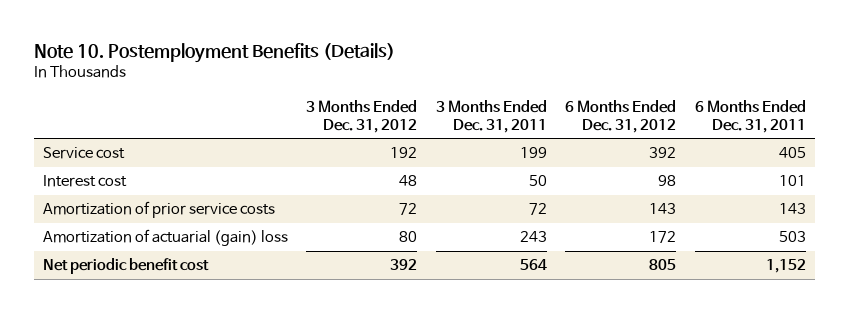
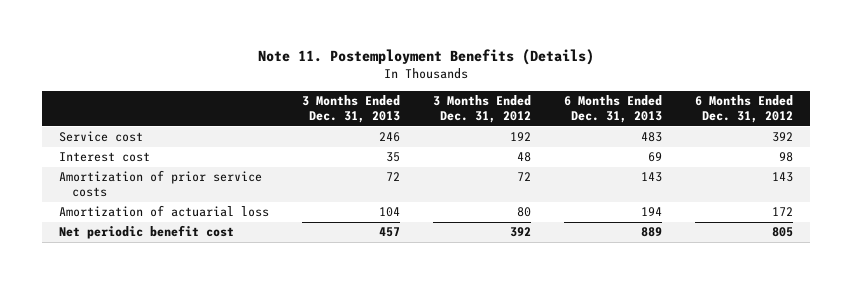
[33,43,395,64] Note 10. Postemployment Benefits (Details) -> [257,49,594,66] Note 11. Postemployment Benefits (Details)
[435,99,547,133] 3 Months Ended Dec. 31, 2011 -> none
[694,99,806,133] 6 Months Ended Dec. 31, 2011 -> none
none -> [301,94,400,123] 3 Months Ended Dec. 31, 2013
none -> [564,94,663,123] 6 Months Ended Dec. 31, 2013
[43,229,289,247] Amortization of actuarial (gain) loss -> [58,205,269,218] Amortization of actuarial loss

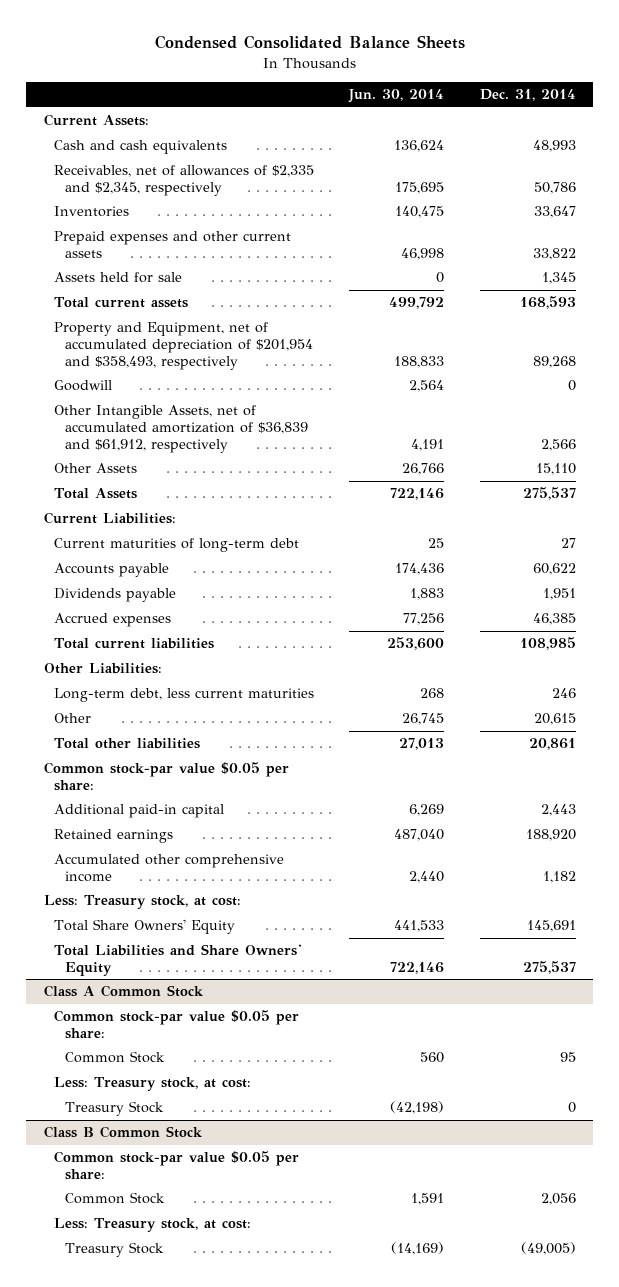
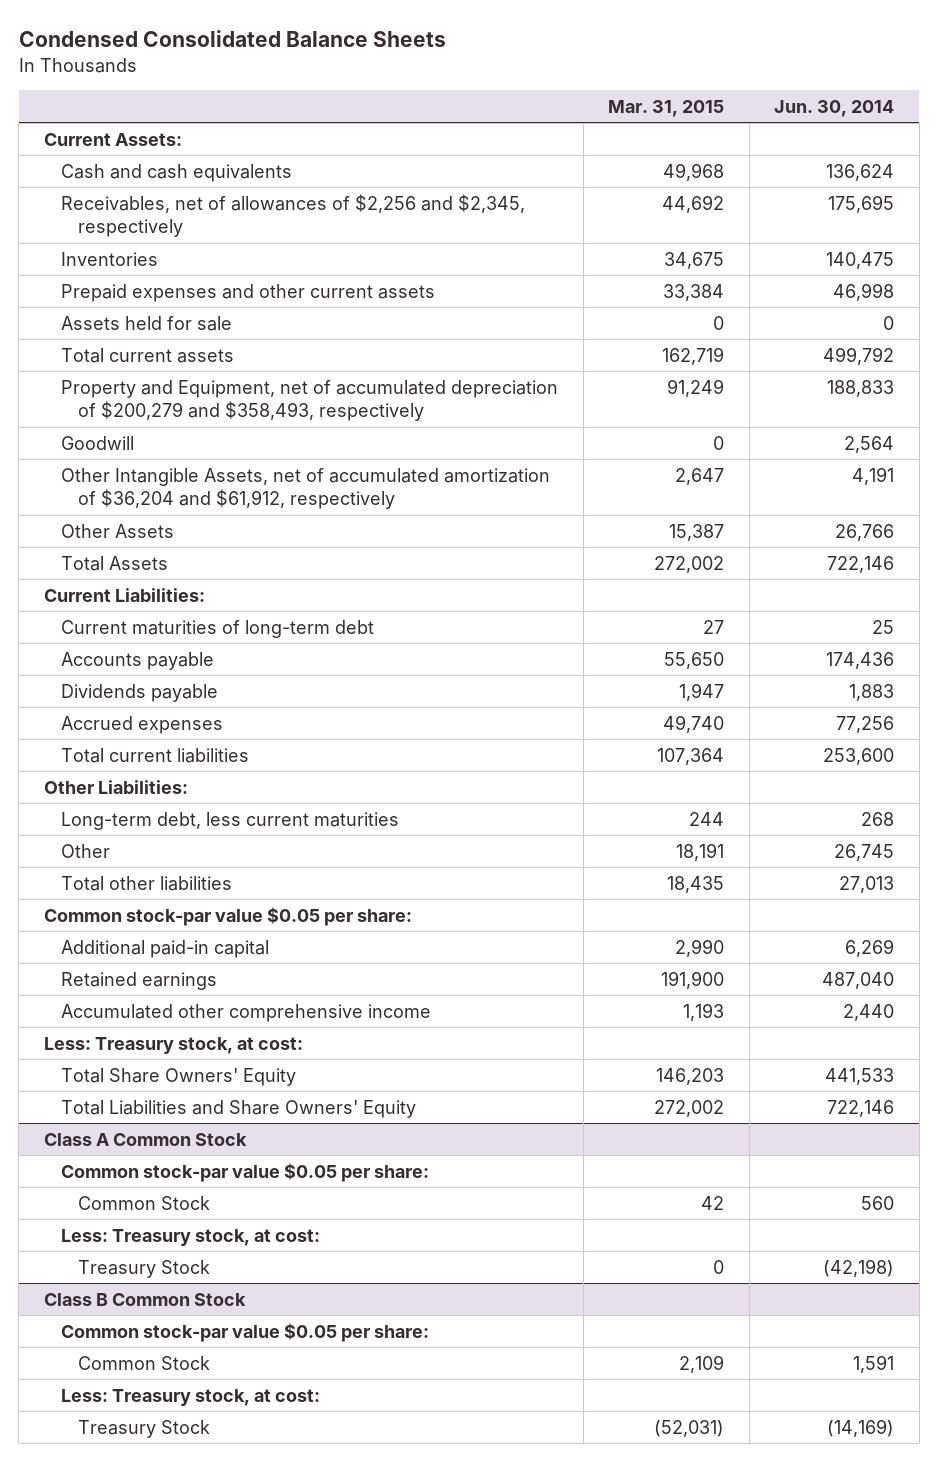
[479,89,576,102] Dec. 31, 2014 -> none
none -> [608,99,725,117] Mar. 31, 2015
[54,165,315,197] Receivables, net of allowances of $2,335 and $2,345, respectively -> [61,193,526,238] Receivables, net of allowances of $2,256 and $2,345, respectively
[54,322,313,370] Property and Equipment, net of accumulated depreciation of $201,954 and $358,493, respectively -> [61,379,559,422] Property and Equipment, net of accumulated depreciation of $200,279 and $358,493, respectively
[54,405,308,453] Other Intangible Assets, net of accumulated amortization of $36,839 and $61,912, respectively -> [61,467,551,510] Other Intangible Assets, net of accumulated amortization of $36,204 and $61,912, respectively

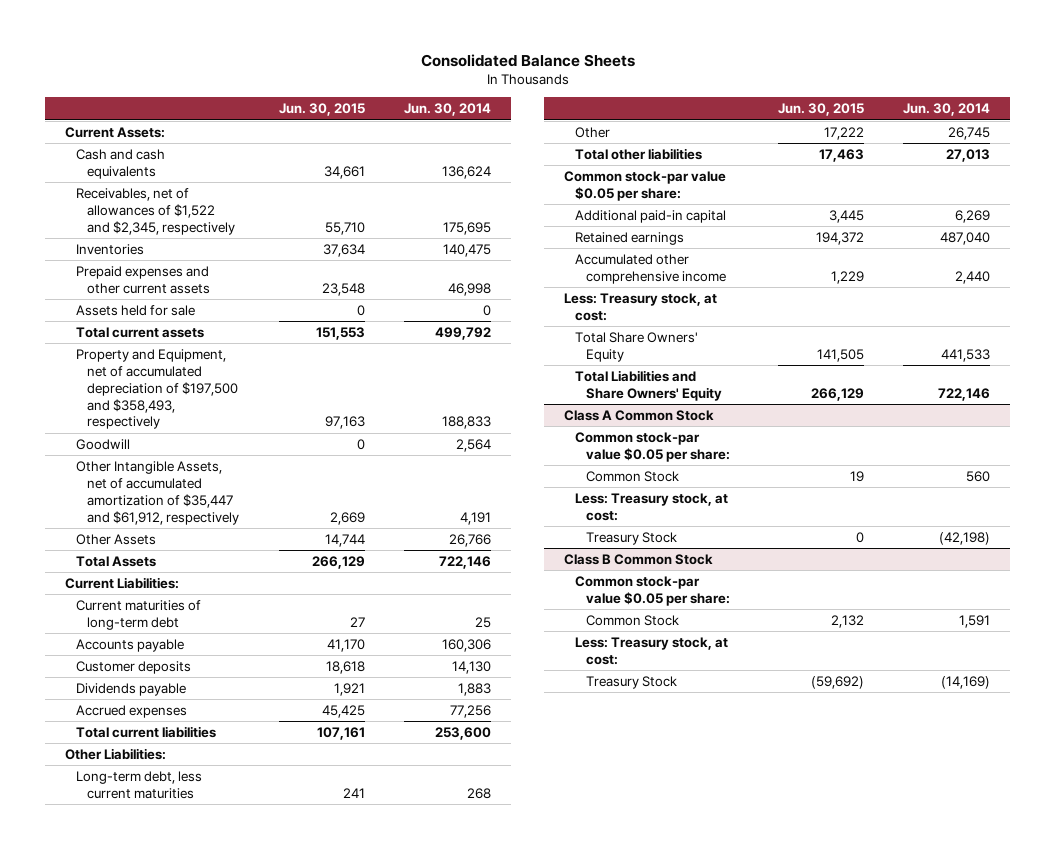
[18,30,446,48] Condensed Consolidated Balance Sheets -> [420,53,635,67] Consolidated Balance Sheets
[608,99,725,117] Mar. 31, 2015 -> none
none -> [278,103,365,117] Jun. 30, 2015
[61,193,526,238] Receivables, net of allowances of $2,256 and $2,345, respectively -> [76,187,236,235] Receivables, net of allowances of $1,522 and $2,345, respectively
[61,379,559,422] Property and Equipment, net of accumulated depreciation of $200,279 and $358,493, respectively -> [76,348,239,430] Property and Equipment, net of accumulated depreciation of $197,500 and $358,493, respectively
[61,467,551,510] Other Intangible Assets, net of accumulated amortization of $36,204 and $61,912, respectively -> [76,460,240,525] Other Intangible Assets, net of accumulated amortization of $35,447 and $61,912, respectively
[826,651,895,669] 174,436 -> [442,638,492,652] 160,306
none -> [76,660,192,674] Customer deposits

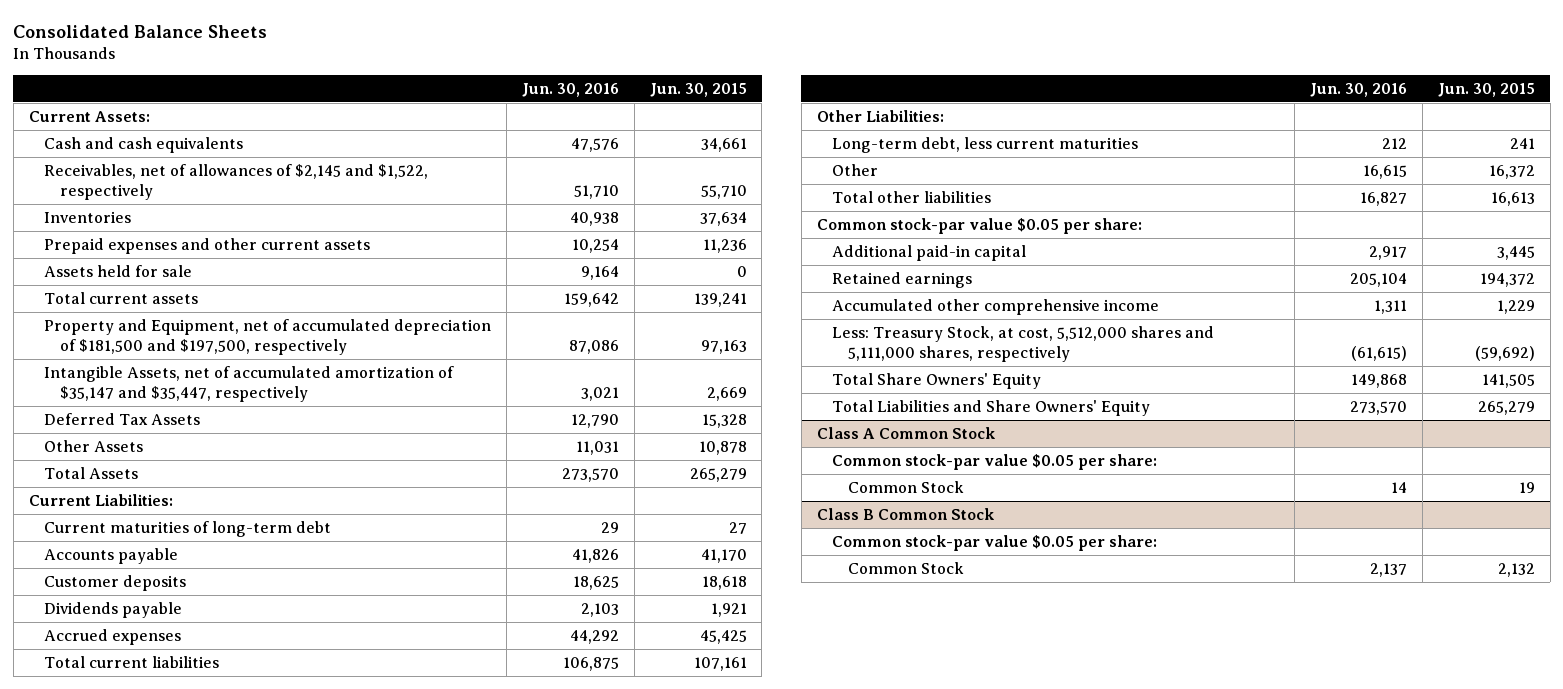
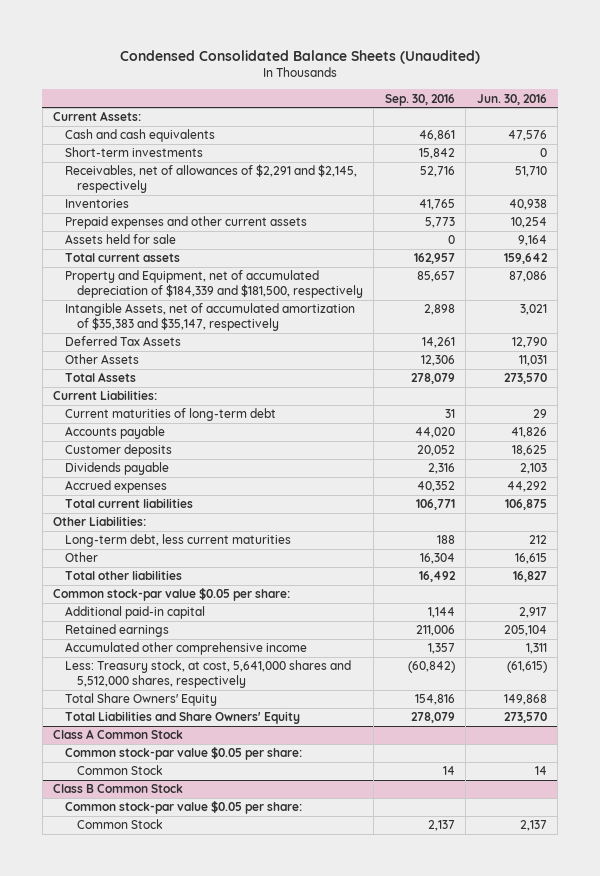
[13,24,268,38] Consolidated Balance Sheets -> [120,49,481,64] Condensed Consolidated Balance Sheets (Unaudited)
[649,82,747,97] Jun. 30, 2015 -> none
none -> [384,93,455,106] Sep. 30, 2016
none -> [64,147,203,158] Short-term investments
[44,163,429,200] Receivables, net of allowances of $2,145 and $1,522, respectively -> [64,164,357,194] Receivables, net of allowances of $2,291 and $2,145, respectively
[44,318,492,355] Property and Equipment, net of accumulated depreciation of $181,500 and $197,500, respectively -> [64,270,363,299] Property and Equipment, net of accumulated depreciation of $184,339 and $181,500, respectively
[44,365,455,402] Intangible Assets, net of accumulated amortization of $35,147 and $35,447, respectively -> [64,303,355,332] Intangible Assets, net of accumulated amortization of $35,383 and $35,147, respectively
[832,325,1215,362] Less: Treasury Stock, at cost, 5,512,000 shares and 5,111,000 shares, respectively -> [64,660,351,689] Less: Treasury stock, at cost, 5,641,000 shares and 5,512,000 shares, respectively

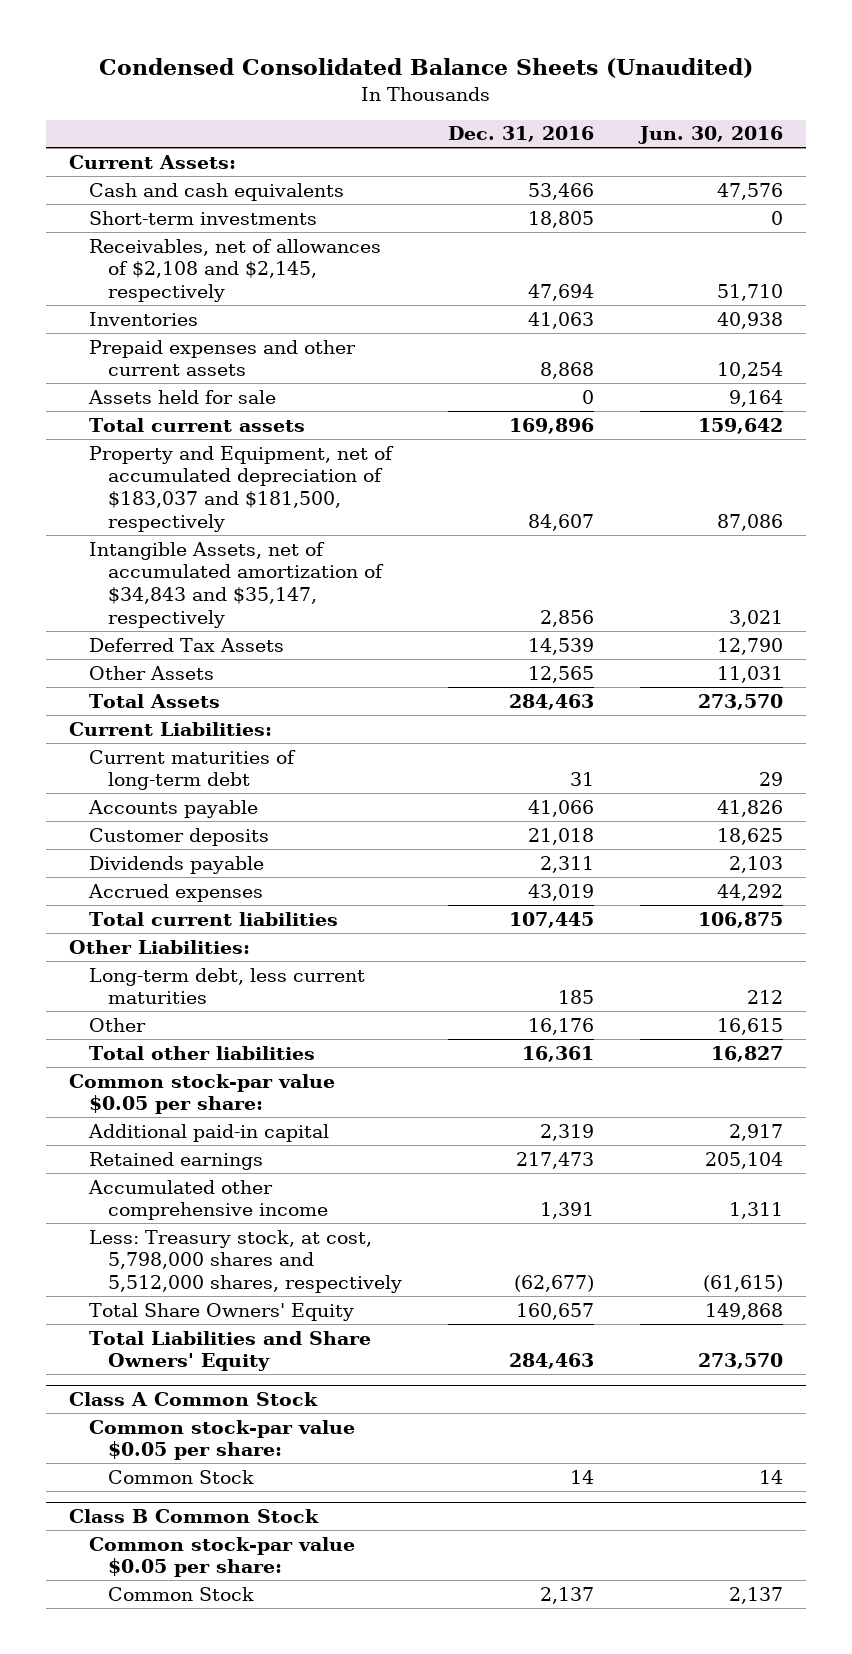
[384,93,455,106] Sep. 30, 2016 -> none
none -> [448,126,595,143] Dec. 31, 2016
[64,164,357,194] Receivables, net of allowances of $2,291 and $2,145, respectively -> [88,238,381,302] Receivables, net of allowances of $2,108 and $2,145, respectively
[64,270,363,299] Property and Equipment, net of accumulated depreciation of $184,339 and $181,500, respectively -> [88,445,394,532] Property and Equipment, net of accumulated depreciation of $183,037 and $181,500, respectively
[64,303,355,332] Intangible Assets, net of accumulated amortization of $35,383 and $35,147, respectively -> [88,541,385,628] Intangible Assets, net of accumulated amortization of $34,843 and $35,147, respectively
[64,660,351,689] Less: Treasury stock, at cost, 5,641,000 shares and 5,512,000 shares, respectively -> [88,1229,403,1293] Less: Treasury stock, at cost, 5,798,000 shares and 5,512,000 shares, respectively

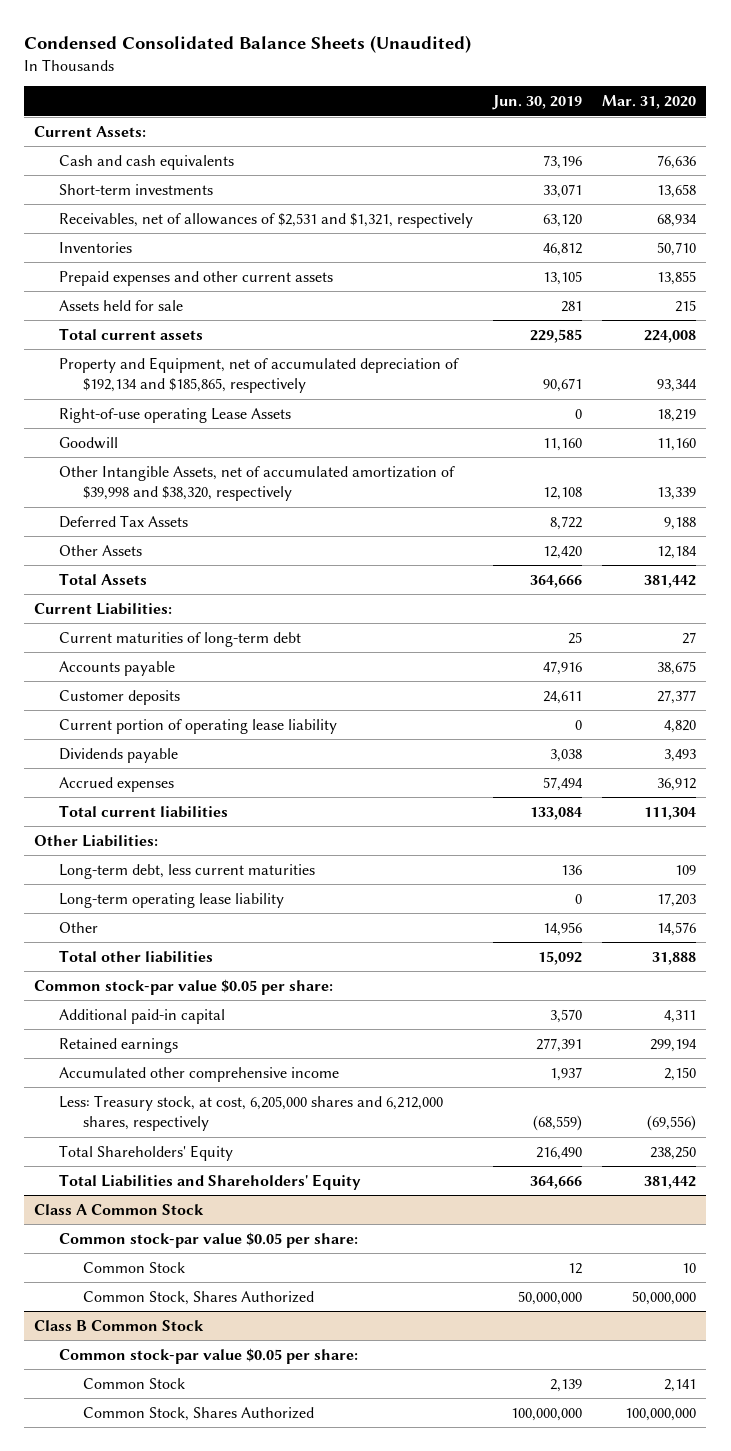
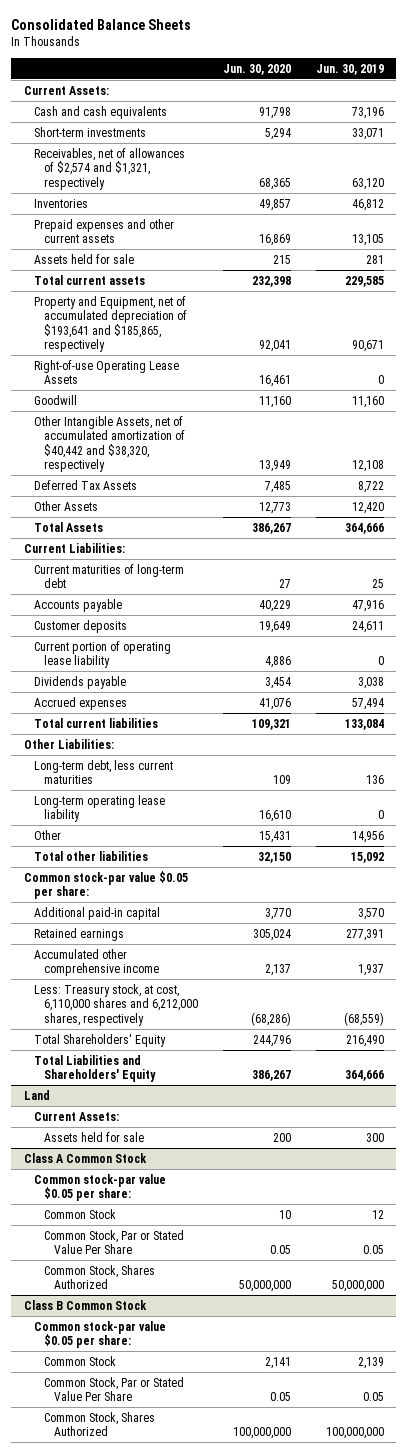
[24,35,472,54] Condensed Consolidated Balance Sheets (Unaudited) -> [11,18,192,30] Consolidated Balance Sheets
[602,95,697,110] Mar. 31, 2020 -> none
none -> [222,63,291,75] Jun. 30, 2020
[58,212,473,228] Receivables, net of allowances of $2,531 and $1,321, respectively -> [33,147,185,190] Receivables, net of allowances of $2,574 and $1,321, respectively
[58,356,459,394] Property and Equipment, net of accumulated depreciation of $192,134 and $185,865, respectively -> [33,295,187,353] Property and Equipment, net of accumulated depreciation of $193,641 and $185,865, respectively
[58,407,291,423] Right-of-use operating Lease Assets -> [33,359,179,385] Right-of-use Operating Lease Assets
[58,465,455,502] Other Intangible Assets, net of accumulated amortization of $39,998 and $38,320, respectively -> [33,415,185,473] Other Intangible Assets, net of accumulated amortization of $40,442 and $38,320, respectively
[58,1094,443,1132] Less: Treasury stock, at cost, 6,205,000 shares and 6,212,000 shares, respectively -> [33,983,198,1026] Less: Treasury stock, at cost, 6,110,000 shares and 6,212,000 shares, respectively
none -> [23,1089,50,1100] Land
none -> [33,1111,119,1121] Current Assets:
none -> [43,1131,144,1142] Assets held for sale
none -> [43,1229,184,1255] Common Stock, Par or Stated Value Per Share
none -> [43,1376,184,1402] Common Stock, Par or Stated Value Per Share

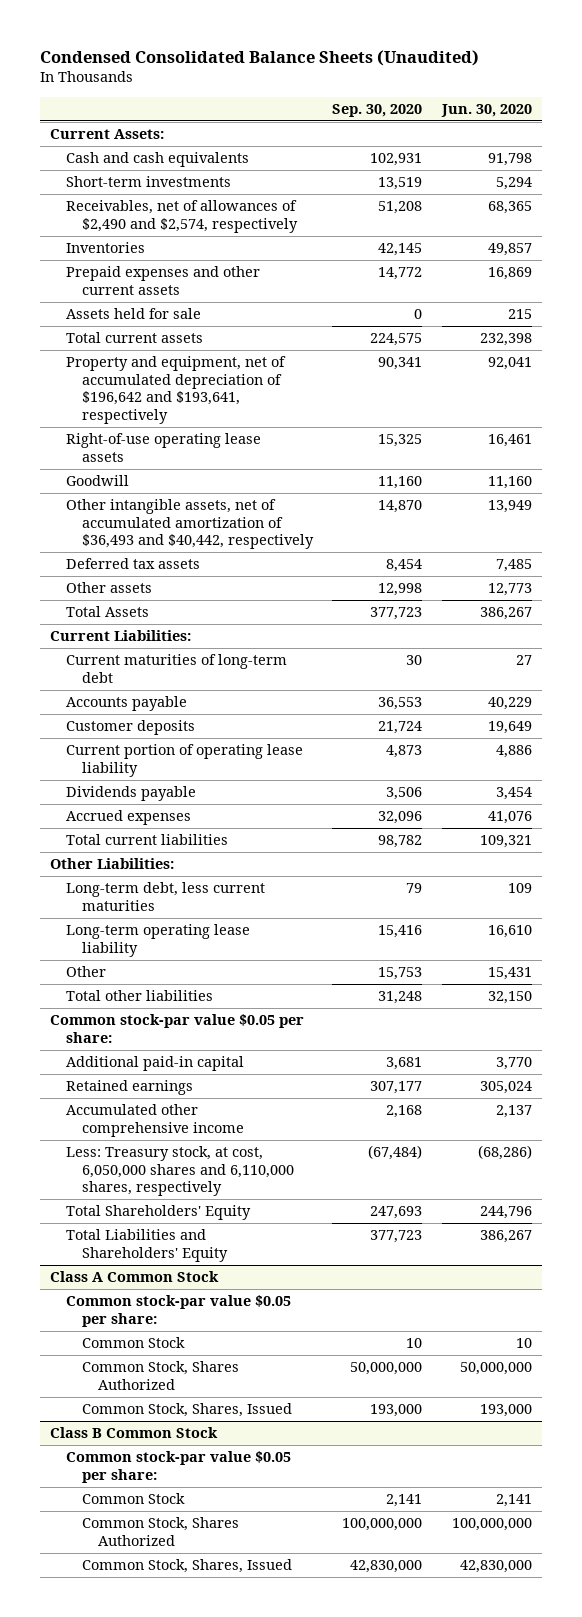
[11,18,192,30] Consolidated Balance Sheets -> [39,49,479,66] Condensed Consolidated Balance Sheets (Unaudited)
[315,63,384,75] Jun. 30, 2019 -> none
none -> [332,104,423,118] Sep. 30, 2020
[33,147,185,190] Receivables, net of allowances of $2,574 and $1,321, respectively -> [65,200,299,233] Receivables, net of allowances of $2,490 and $2,574, respectively
[33,295,187,353] Property and Equipment, net of accumulated depreciation of $193,641 and $185,865, respectively -> [65,356,286,424] Property and equipment, net of accumulated depreciation of $196,642 and $193,641, respectively
[33,359,179,385] Right-of-use Operating Lease Assets -> [65,433,261,462] Right-of-use operating lease assets
[33,415,185,473] Other Intangible Assets, net of accumulated amortization of $40,442 and $38,320, respectively -> [65,499,315,550] Other intangible assets, net of accumulated amortization of $36,493 and $40,442, respectively
[33,479,137,490] Deferred Tax Assets -> [65,558,200,570] Deferred tax assets
[33,500,98,511] Other Assets -> [65,582,152,594] Other assets
[33,983,198,1026] Less: Treasury stock, at cost, 6,110,000 shares and 6,212,000 shares, respectively -> [65,1146,295,1197] Less: Treasury stock, at cost, 6,050,000 shares and 6,110,000 shares, respectively
[23,1089,50,1100] Land -> none
[33,1111,119,1121] Current Assets: -> none
[43,1131,144,1142] Assets held for sale -> none
[43,1229,184,1255] Common Stock, Par or Stated Value Per Share -> none
none -> [82,1403,293,1418] Common Stock, Shares, Issued
[43,1376,184,1402] Common Stock, Par or Stated Value Per Share -> none
none -> [82,1559,293,1574] Common Stock, Shares, Issued

